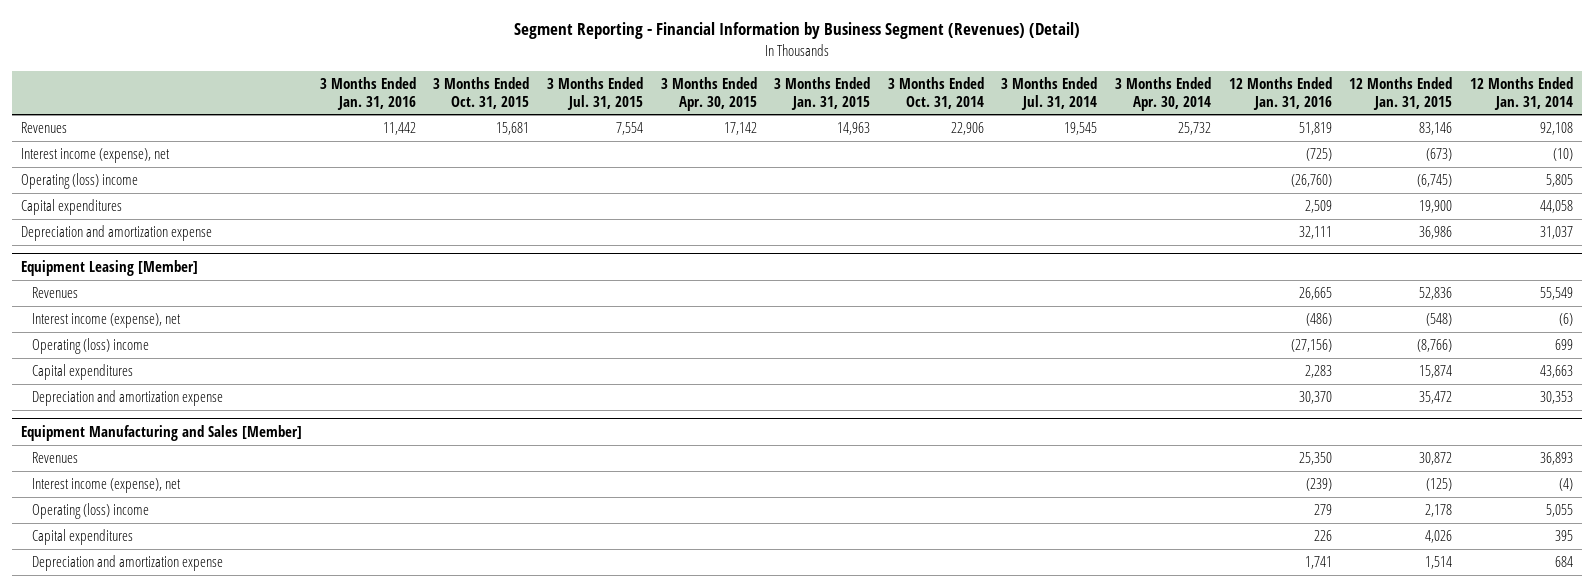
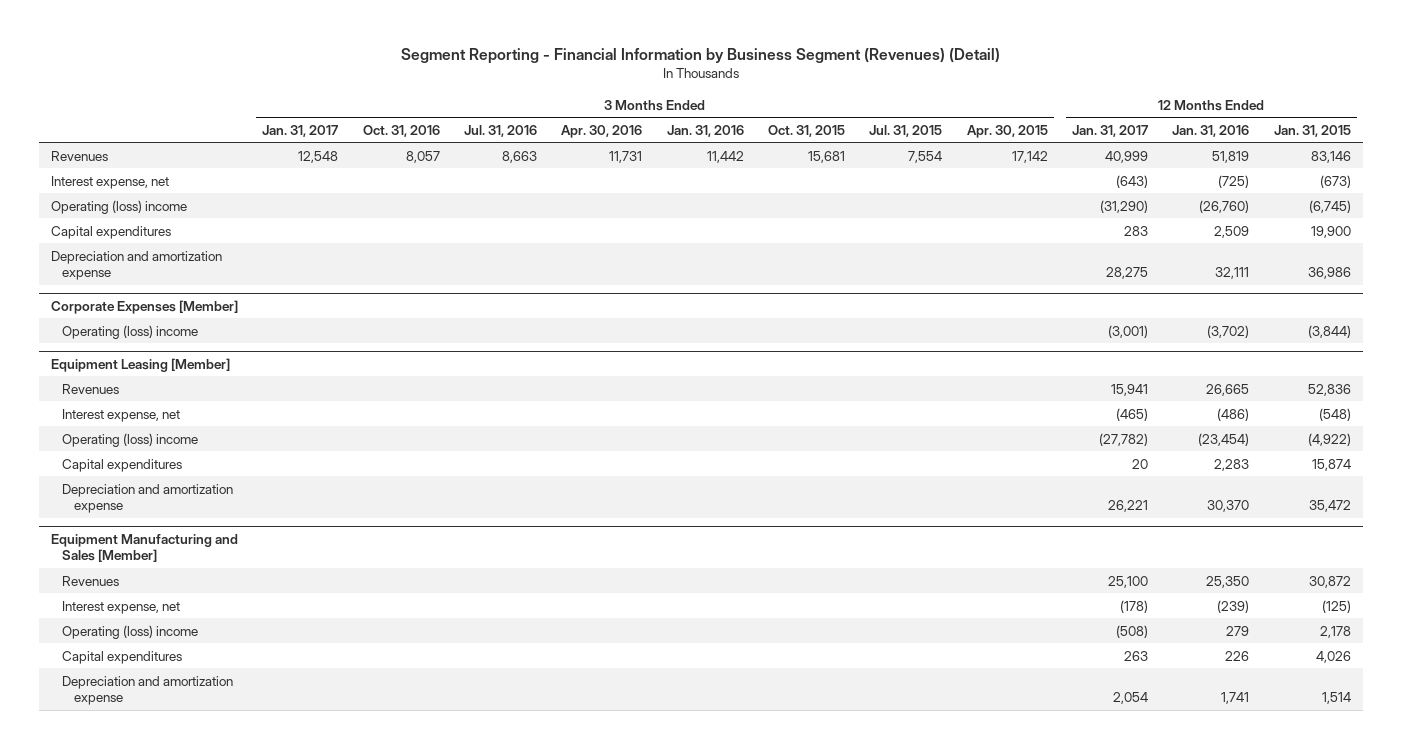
[774,76,871,110] 3 Months Ended Jan. 31, 2015 -> none
[887,76,984,109] 3 Months Ended Oct. 31, 2014 -> none
[1001,76,1098,110] 3 Months Ended Jul. 31, 2014 -> none
[1115,76,1212,111] 3 Months Ended Apr. 30, 2014 -> none
[1470,76,1574,110] 12 Months Ended Jan. 31, 2014 -> none
none -> [262,124,339,137] Jan. 31, 2017
none -> [362,124,440,137] Oct. 31, 2016
none -> [463,124,537,137] Jul. 31, 2016
none -> [561,124,643,138] Apr. 30, 2016
none -> [1072,124,1149,137] Jan. 31, 2017
[21,148,171,164] Interest income (expense), net -> [50,175,169,189] Interest expense, net
none -> [50,299,238,314] Corporate Expenses [Member]
none -> [62,324,199,339] Operating (loss) income
[32,313,182,329] Interest income (expense), net -> [62,408,181,422] Interest expense, net
[1290,339,1332,353] (27,156) -> [1198,432,1250,446] (23,454)
[1417,339,1453,353] (8,766) -> [1307,432,1351,446] (4,922)
[32,478,182,494] Interest income (expense), net -> [62,600,181,614] Interest expense, net

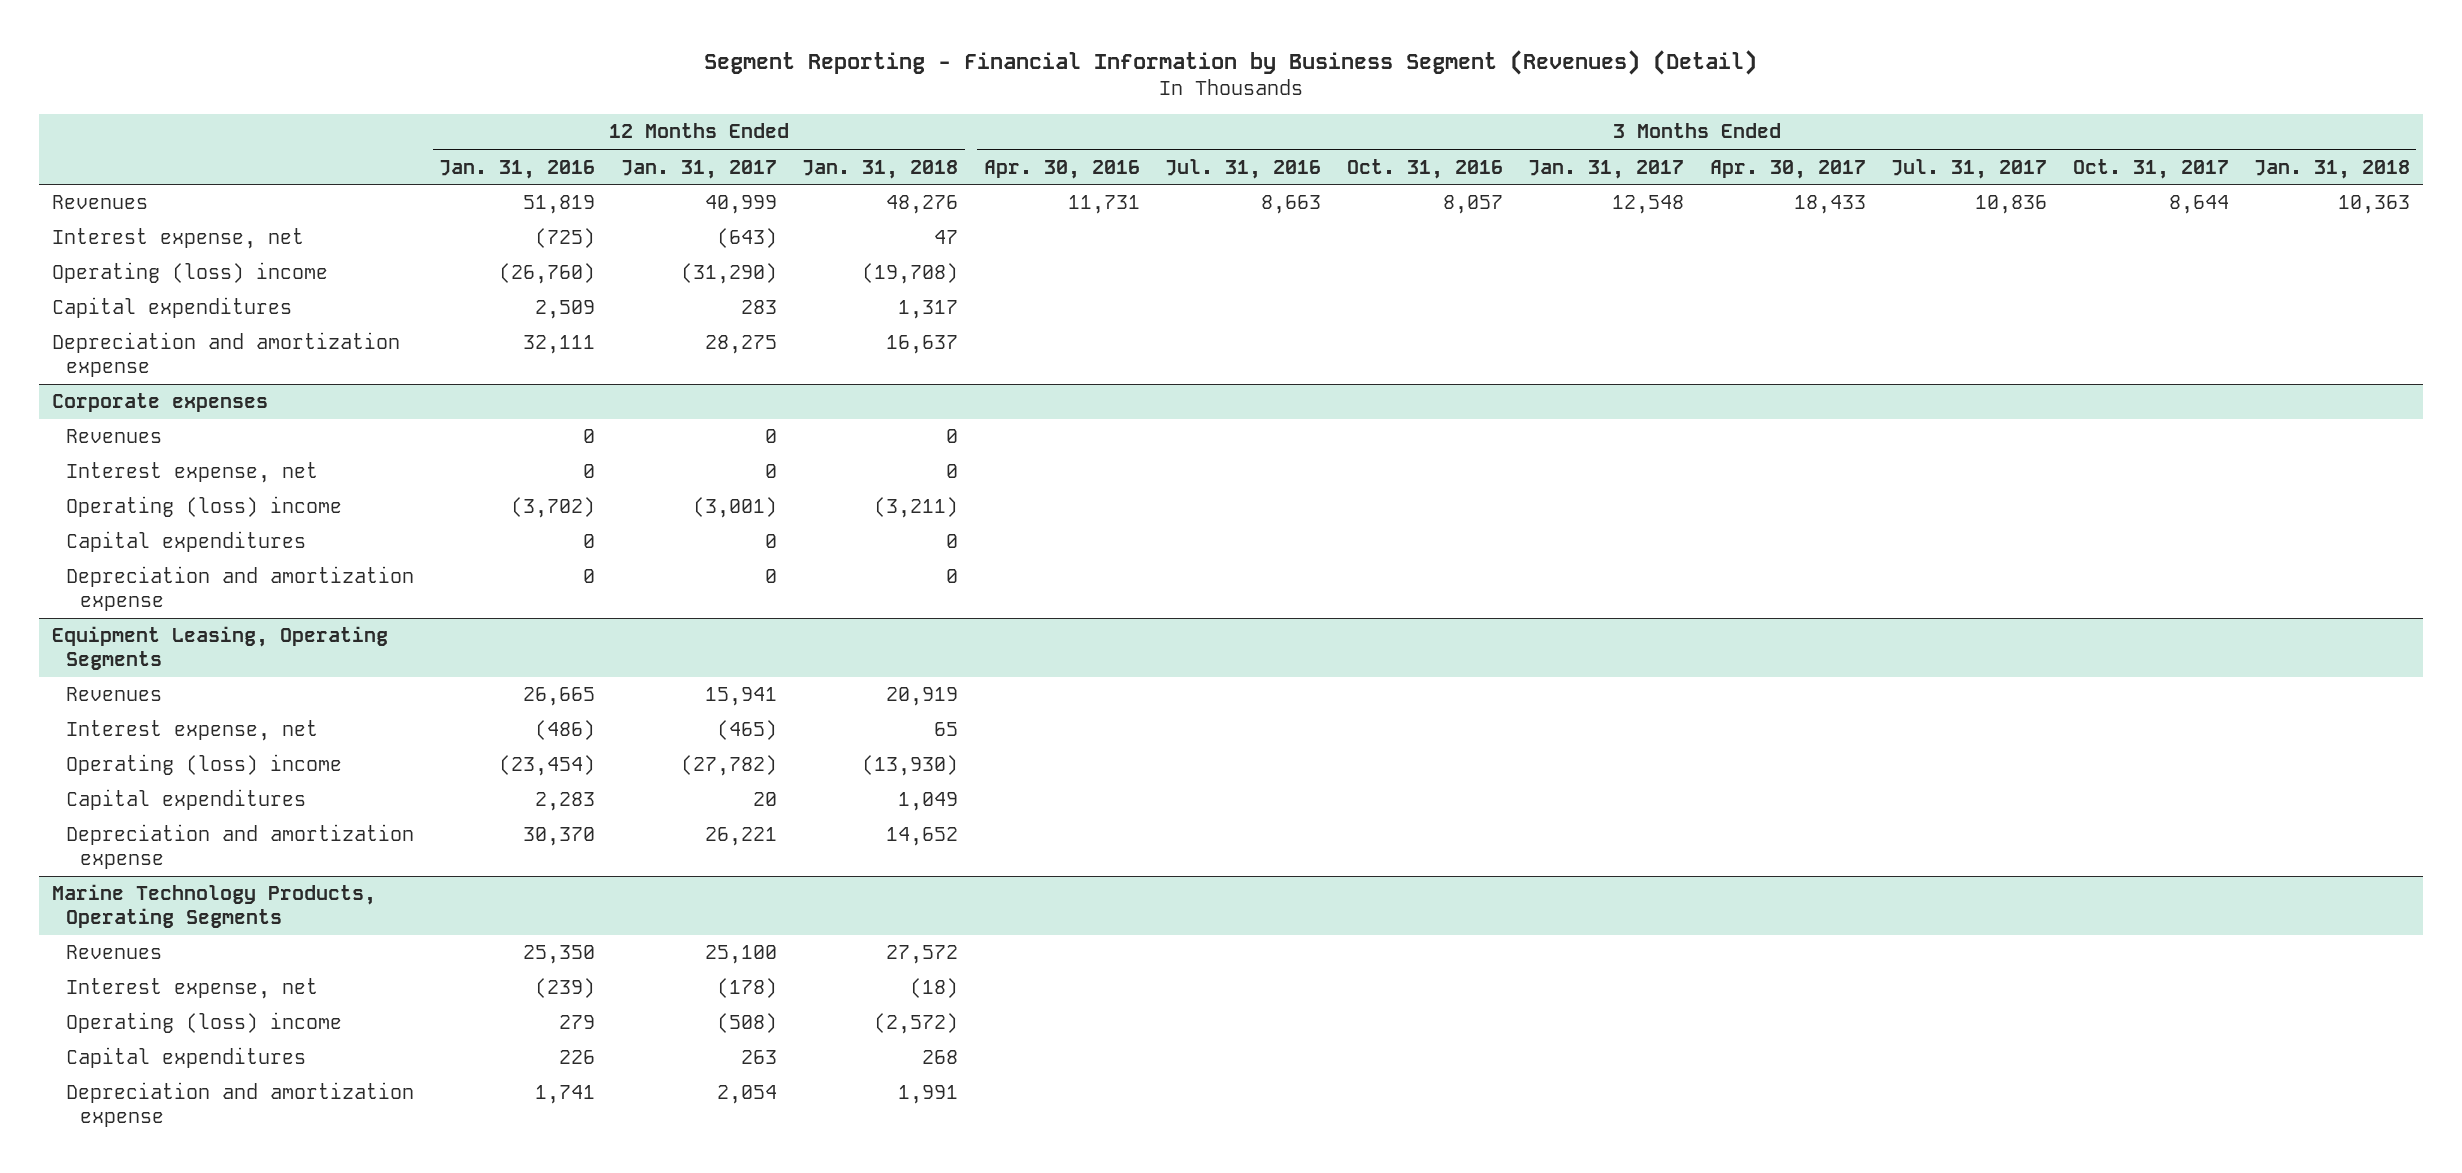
[666,124,744,137] Jan. 31, 2016 -> none
[767,124,845,137] Oct. 31, 2015 -> none
[869,124,943,137] Jul. 31, 2015 -> none
[966,124,1048,138] Apr. 30, 2015 -> none
[1273,124,1351,137] Jan. 31, 2015 -> none
none -> [802,159,959,179] Jan. 31, 2018
none -> [1709,159,1866,179] Apr. 30, 2017
none -> [1891,158,2048,179] Jul. 31, 2017
none -> [2072,158,2229,179] Oct. 31, 2017
none -> [2254,159,2411,179] Jan. 31, 2018
[50,299,238,314] Corporate Expenses [Member] -> [51,393,268,413] Corporate expenses
none -> [65,429,162,444] Revenues
none -> [65,462,318,484] Interest expense, net
[50,357,230,372] Equipment Leasing [Member] -> none
none -> [65,531,306,553] Capital expenditures
none -> [65,566,414,611] Depreciation and amortization expense
none -> [51,626,388,670] Equipment Leasing, Operating Segments
[50,533,238,563] Equipment Manufacturing and Sales [Member] -> none
none -> [51,884,376,928] Marine Technology Products, Operating Segments

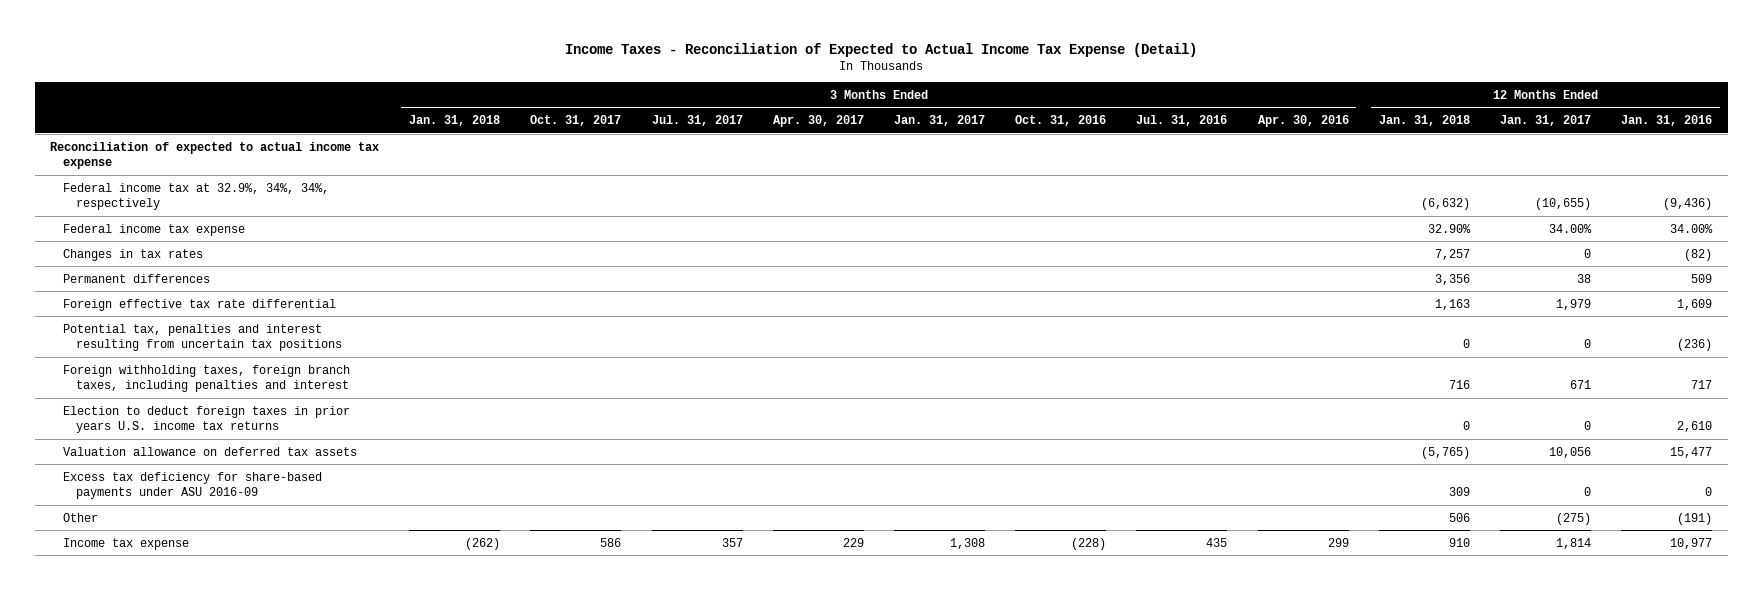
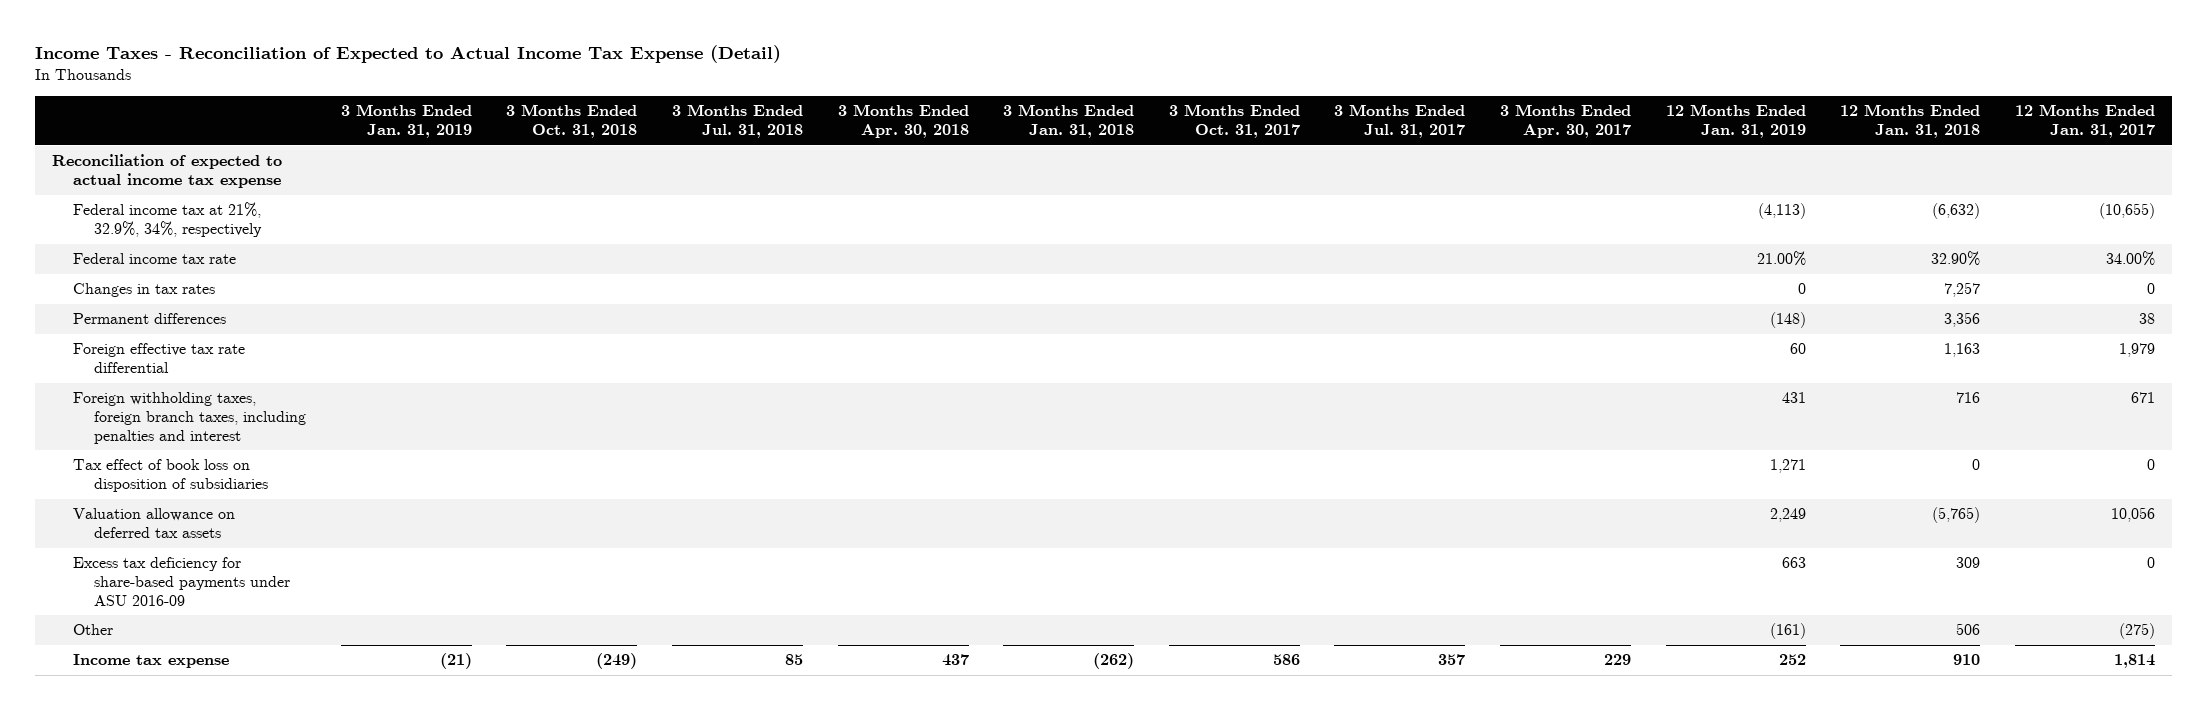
[893,114,985,126] Jan. 31, 2017 -> none
[1015,114,1107,126] Oct. 31, 2016 -> none
[1136,114,1228,126] Jul. 31, 2016 -> none
[1257,114,1349,127] Apr. 30, 2016 -> none
[1621,114,1713,126] Jan. 31, 2016 -> none
none -> [340,104,472,139] 3 Months Ended Jan. 31, 2019
none -> [506,104,638,139] 3 Months Ended Oct. 31, 2018
none -> [672,104,804,139] 3 Months Ended Jul. 31, 2018
none -> [837,104,969,139] 3 Months Ended Apr. 30, 2018
none -> [1665,104,1806,139] 12 Months Ended Jan. 31, 2019
[63,182,330,211] Federal income tax at 32.9%, 34%, 34%, respectively -> [73,202,263,238] Federal income tax at 21%, 32.9%, 34%, respectively
[63,223,246,236] Federal income tax expense -> [73,253,237,265] Federal income tax rate
[63,323,343,352] Potential tax, penalties and interest resulting from uncertain tax positions -> none
[63,405,351,434] Election to deduct foreign taxes in prior years U.S. income tax returns -> none
none -> [73,459,269,493] Tax effect of book loss on disposition of subsidiaries

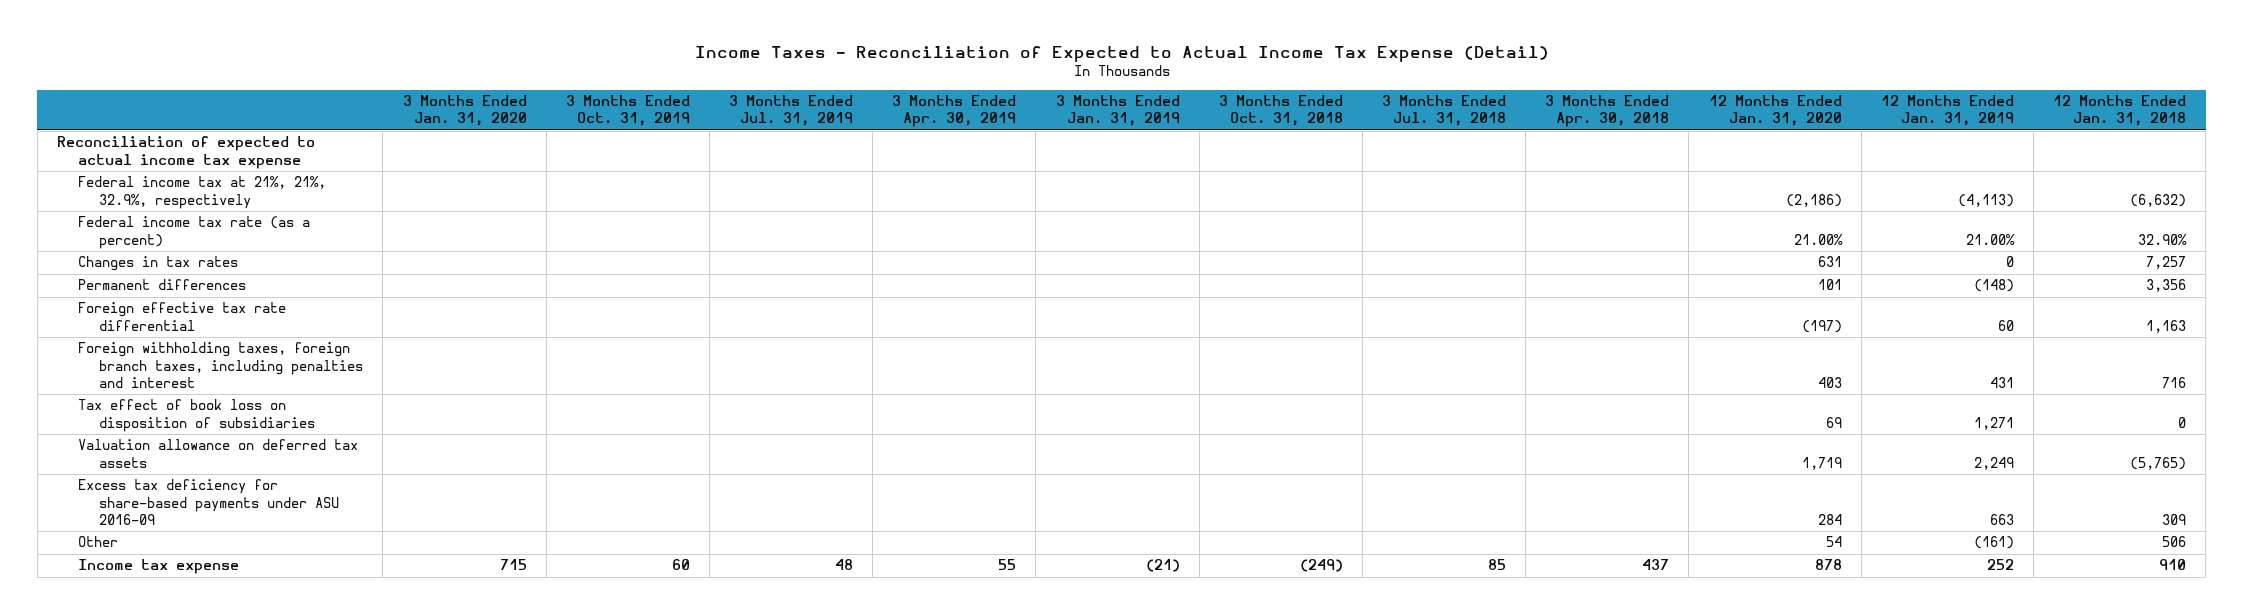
[1003,104,1135,139] 3 Months Ended Jan. 31, 2018 -> none
[1168,104,1300,139] 3 Months Ended Oct. 31, 2017 -> none
[1334,104,1466,139] 3 Months Ended Jul. 31, 2017 -> none
[1500,104,1632,139] 3 Months Ended Apr. 30, 2017 -> none
[2014,104,2155,139] 12 Months Ended Jan. 31, 2017 -> none
none -> [402,95,527,127] 3 Months Ended Jan. 31, 2020
none -> [565,95,690,127] 3 Months Ended Oct. 31, 2019
none -> [729,95,854,127] 3 Months Ended Jul. 31, 2019
none -> [892,95,1017,128] 3 Months Ended Apr. 30, 2019
none -> [1708,95,1842,127] 12 Months Ended Jan. 31, 2020
[73,202,263,238] Federal income tax at 21%, 32.9%, 34%, respectively -> [78,176,327,209] Federal income tax at 21%, 21%, 32.9%, respectively
[73,253,237,265] Federal income tax rate -> [78,216,311,249] Federal income tax rate (as a percent)

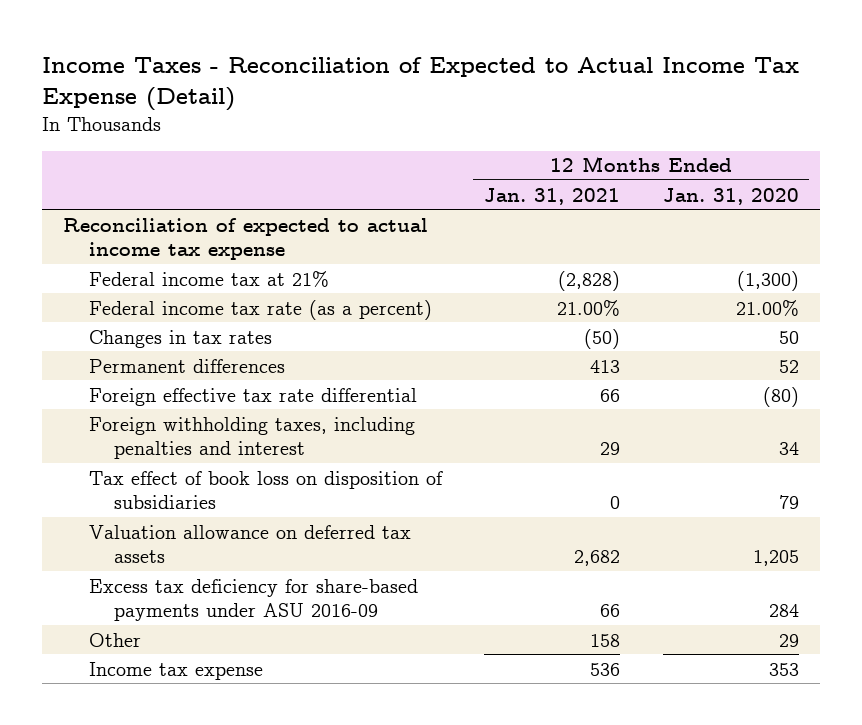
[402,95,527,127] 3 Months Ended Jan. 31, 2020 -> none
[565,95,690,127] 3 Months Ended Oct. 31, 2019 -> none
[729,95,854,127] 3 Months Ended Jul. 31, 2019 -> none
[892,95,1017,128] 3 Months Ended Apr. 30, 2019 -> none
[1055,95,1180,127] 3 Months Ended Jan. 31, 2019 -> none
[1218,95,1343,127] 3 Months Ended Oct. 31, 2018 -> none
[1382,95,1507,127] 3 Months Ended Jul. 31, 2018 -> none
[1545,95,1670,128] 3 Months Ended Apr. 30, 2018 -> none
[1880,95,2014,127] 12 Months Ended Jan. 31, 2019 -> none
[2053,95,2187,127] 12 Months Ended Jan. 31, 2018 -> none
none -> [484,187,621,205] Jan. 31, 2021
[78,176,327,209] Federal income tax at 21%, 21%, 32.9%, respectively -> [88,270,329,287] Federal income tax at 21%
[1785,193,1842,207] (2,186) -> [736,270,799,291] (1,300)
[1817,256,1842,268] 631 -> [778,330,799,344] 50
[1817,279,1842,291] 101 -> [778,359,799,373] 52
[1801,319,1842,333] (197) -> [762,386,799,407] (80)
[78,342,364,388] Foreign withholding taxes, foreign branch taxes, including penalties and interest -> [88,416,415,460] Foreign withholding taxes, including penalties and interest
[1817,376,1842,388] 403 -> [778,442,799,456] 34
[1825,416,1842,428] 69 -> [778,495,799,510] 79
[1801,456,1842,470] 1,719 -> [752,550,799,567] 1,205
[1825,536,1842,548] 54 -> [778,633,799,647] 29
[1814,559,1842,571] 878 -> [768,662,799,676] 353

